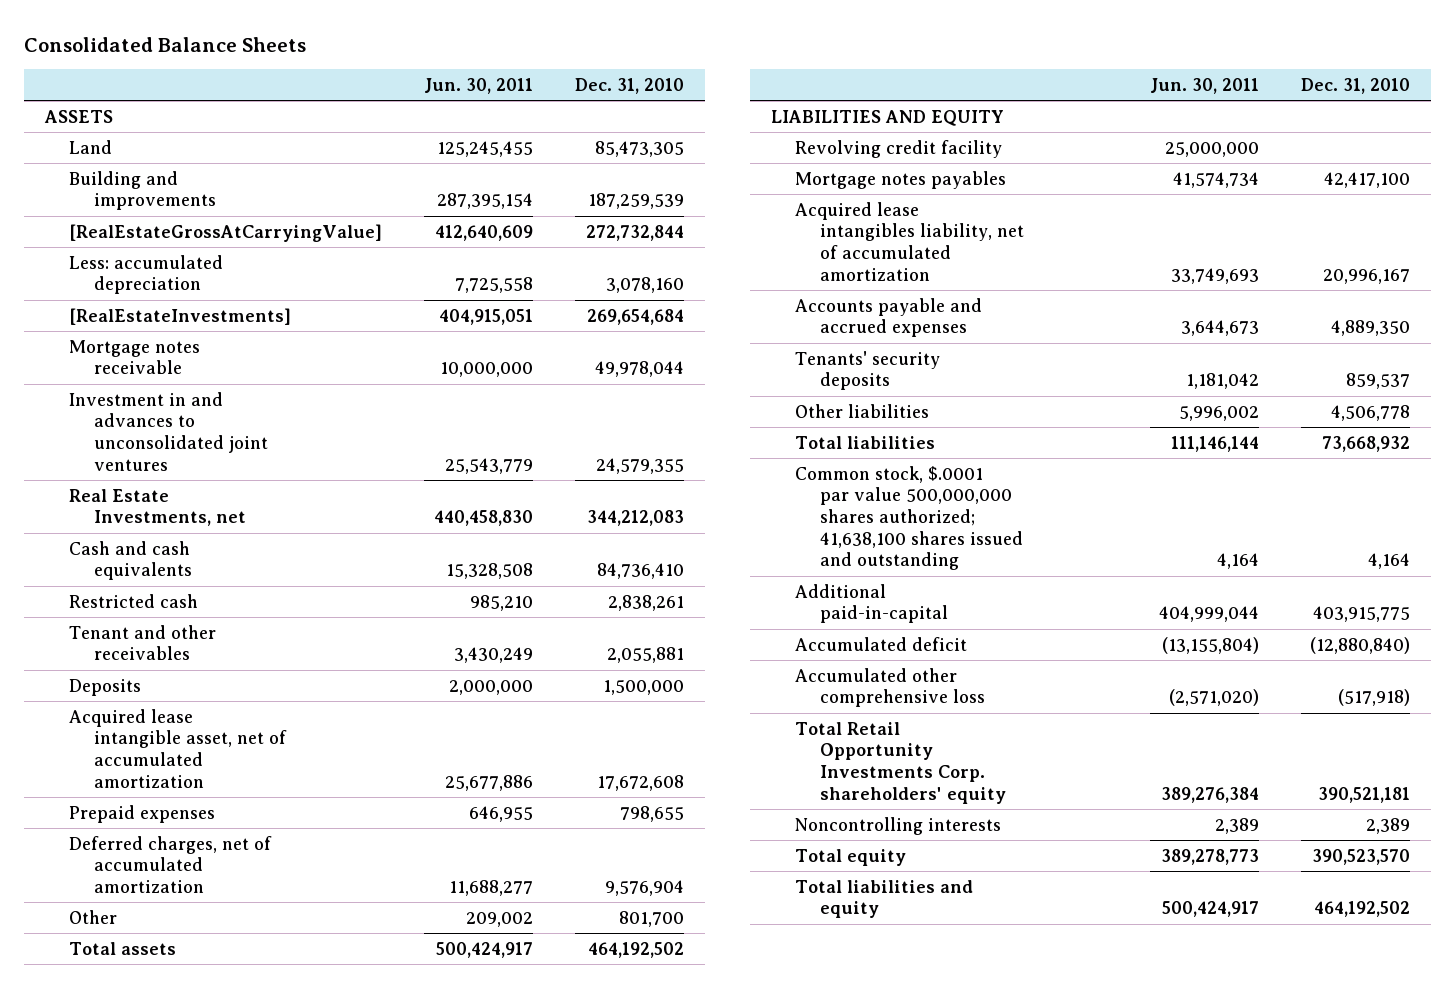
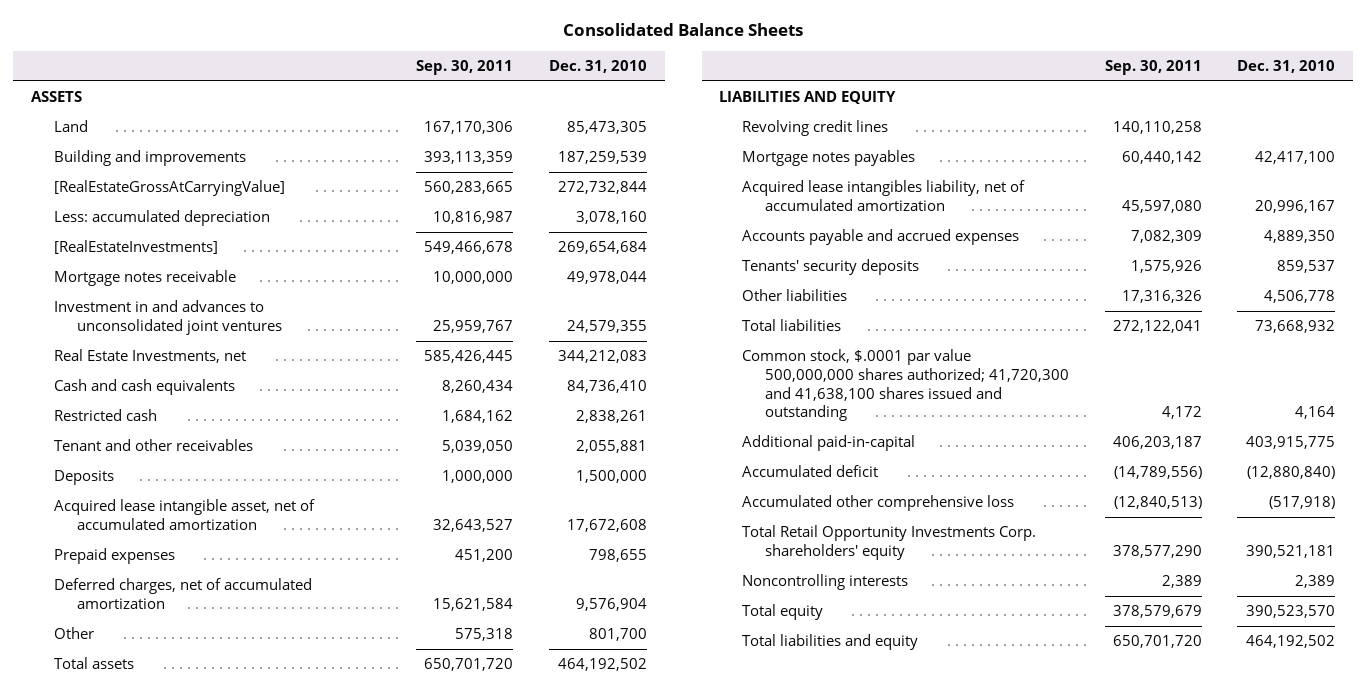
[424,78,534,95] Jun. 30, 2011 -> none
none -> [416,59,514,75] Sep. 30, 2011
[795,139,1003,158] Revolving credit facility -> [742,120,889,137] Revolving credit lines
[795,465,1023,571] Common stock, $.0001 par value 500,000,000 shares authorized; 41,638,100 shares issued and outstanding -> [742,349,1070,422] Common stock, $.0001 par value 500,000,000 shares authorized; 41,720,300 and 41,638,100 shares issued and outstanding

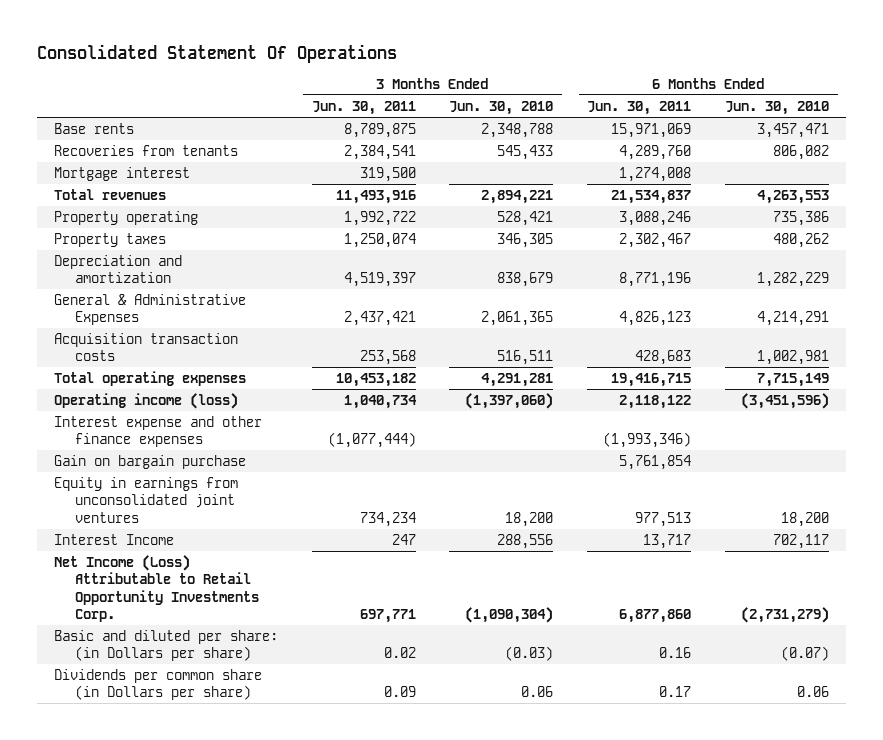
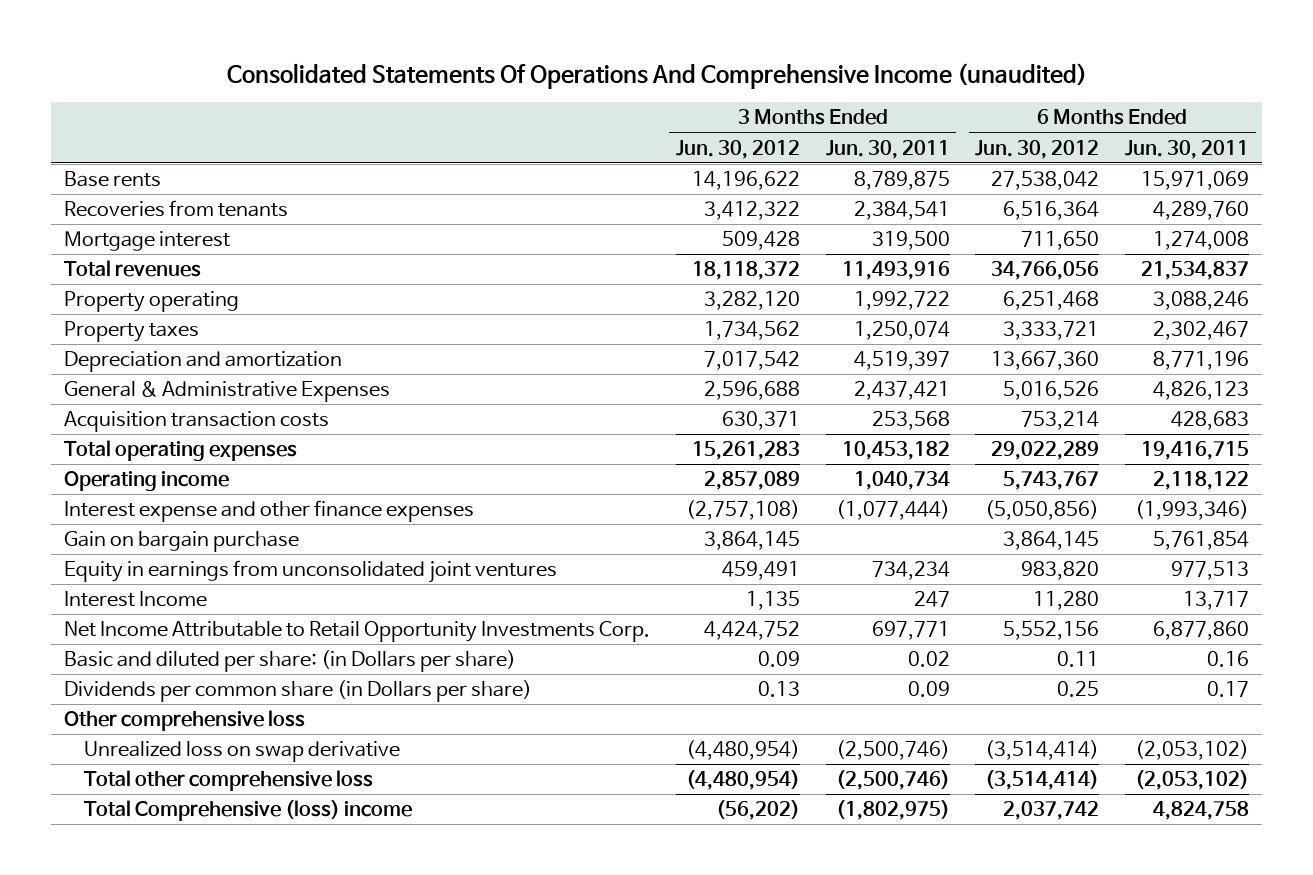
[36,43,397,63] Consolidated Statement Of Operations -> [226,63,1087,90] Consolidated Statements Of Operations And Comprehensive Income (unaudited)
[449,100,554,115] Jun. 30, 2010 -> none
[725,100,830,115] Jun. 30, 2010 -> none
none -> [675,139,800,159] Jun. 30, 2012
none -> [975,139,1100,159] Jun. 30, 2012
[53,392,238,409] Operating income (loss) -> [64,471,230,492] Operating income
[53,554,260,623] Net Income (Loss) Attributable to Retail Opportunity Investments Corp. -> [64,621,651,643] Net Income Attributable to Retail Opportunity Investments Corp.
none -> [64,710,306,732] Other comprehensive loss
none -> [83,741,400,763] Unrealized loss on swap derivative
none -> [83,770,373,792] Total other comprehensive loss
none -> [83,800,412,822] Total Comprehensive (loss) income

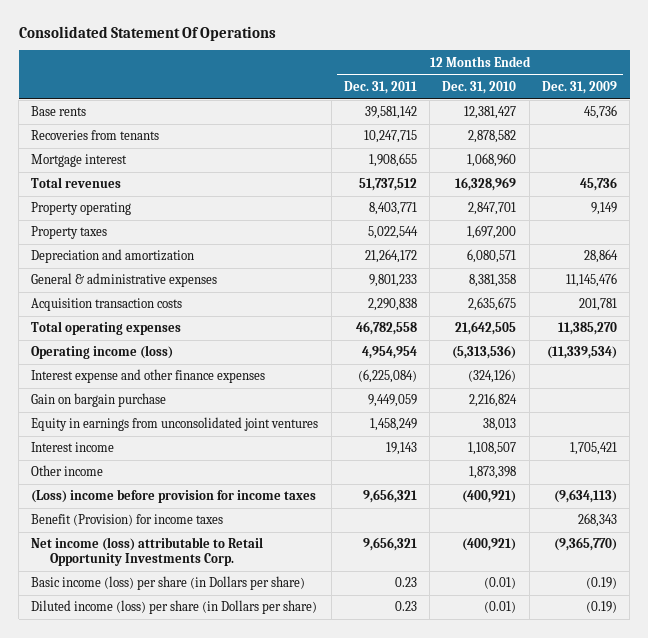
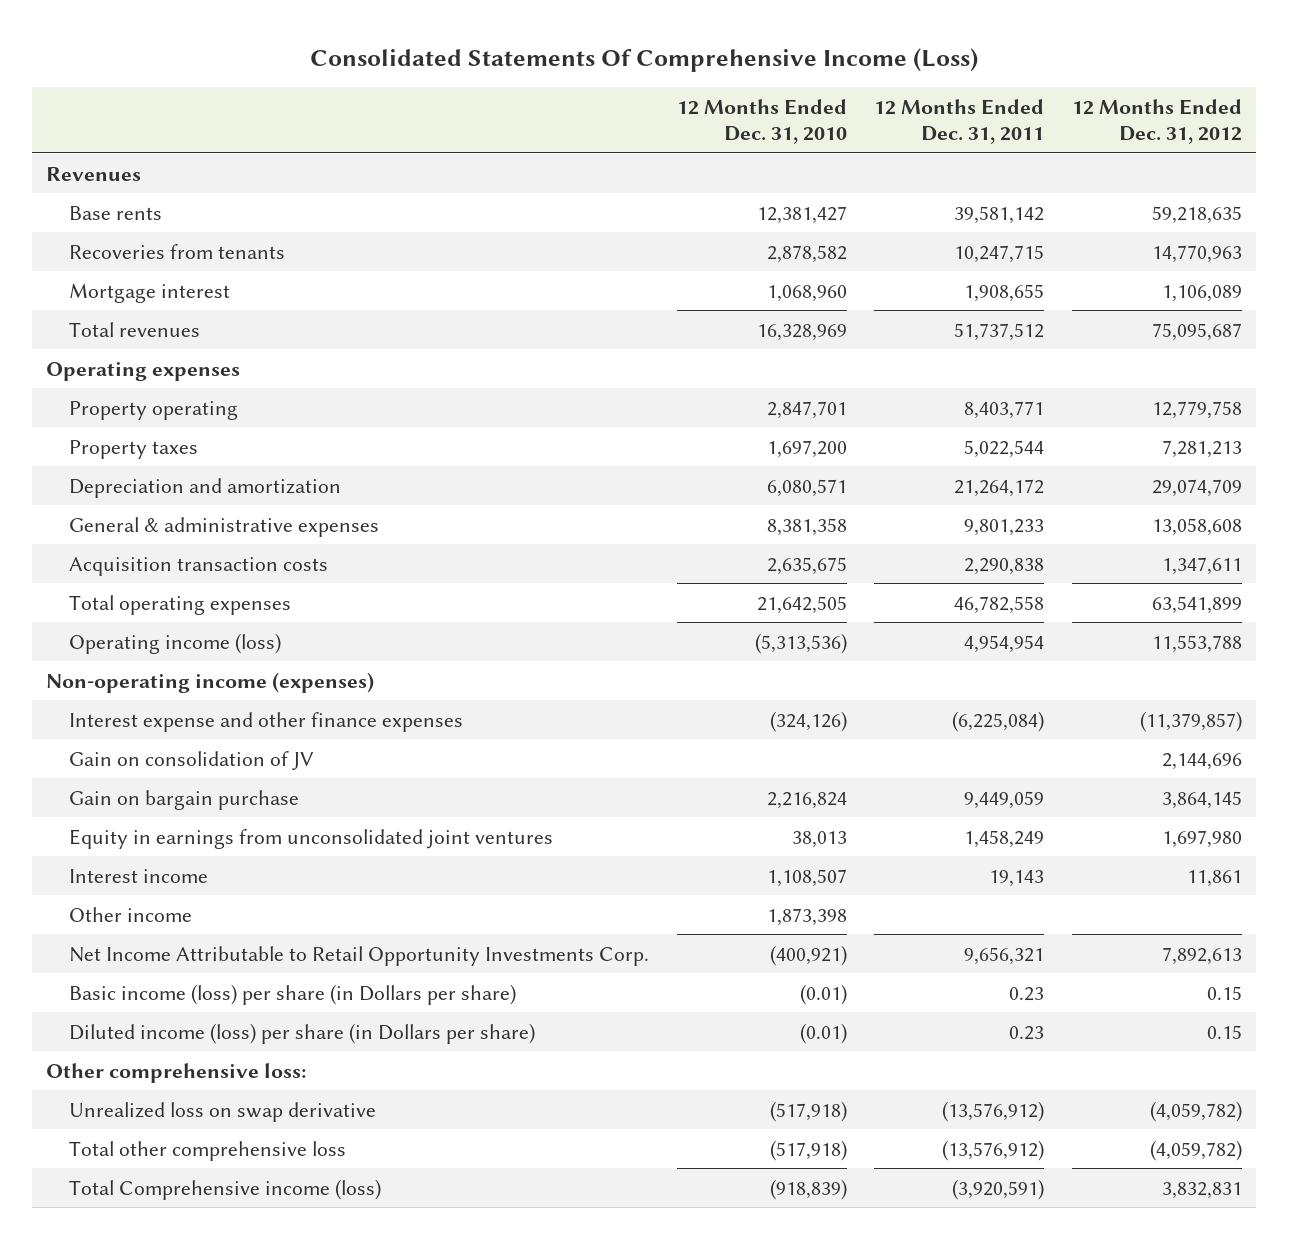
[18,25,276,41] Consolidated Statement Of Operations -> [310,47,979,72] Consolidated Statements Of Comprehensive Income (Loss)
[542,80,618,94] Dec. 31, 2009 -> none
none -> [1072,98,1243,145] 12 Months Ended Dec. 31, 2012
none -> [46,166,142,181] Revenues
none -> [46,361,241,381] Operating expenses
none -> [46,671,375,693] Non-operating income (expenses)
none -> [68,750,314,770] Gain on consolidation of JV
[31,489,317,504] (Loss) income before provision for income taxes -> none
[31,514,224,527] Benefit (Provision) for income taxes -> none
[31,537,264,566] Net income (loss) attributable to Retail Opportunity Investments Corp. -> [68,945,649,966] Net Income Attributable to Retail Opportunity Investments Corp.
none -> [46,1062,307,1083] Other comprehensive loss:
none -> [68,1101,376,1122] Unrealized loss on swap derivative
none -> [68,1140,346,1161] Total other comprehensive loss
none -> [68,1178,381,1200] Total Comprehensive income (loss)

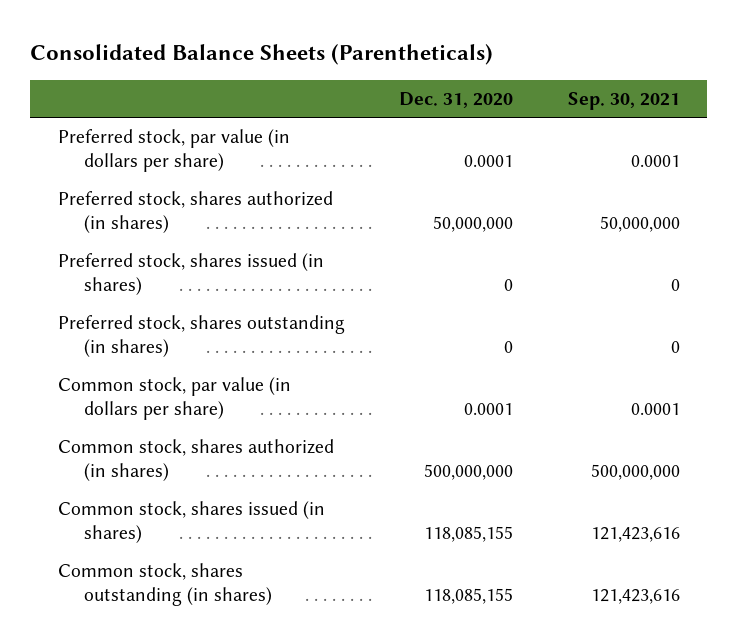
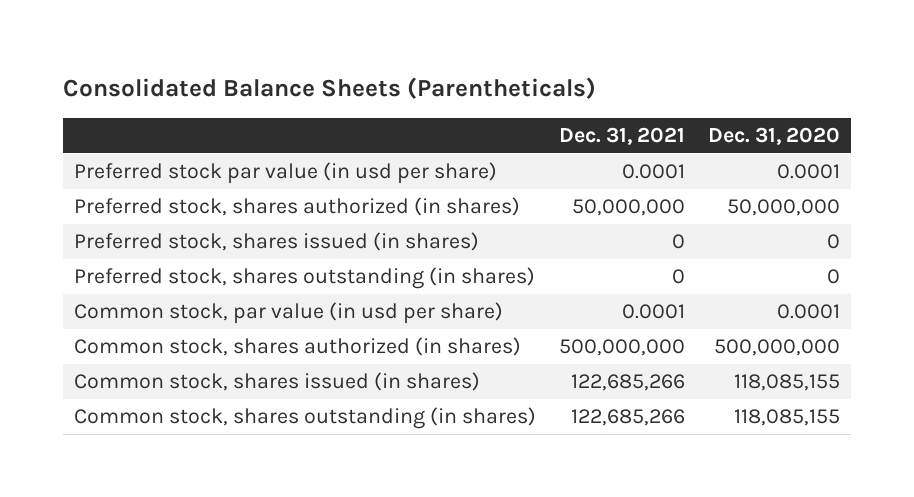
[568,91,681,110] Sep. 30, 2021 -> none
none -> [558,126,685,145] Dec. 31, 2021
[57,129,290,173] Preferred stock, par value (in dollars per share) -> [74,162,498,185] Preferred stock par value (in usd per share)
[57,377,291,421] Common stock, par value (in dollars per share) -> [74,302,504,325] Common stock, par value (in usd per share)

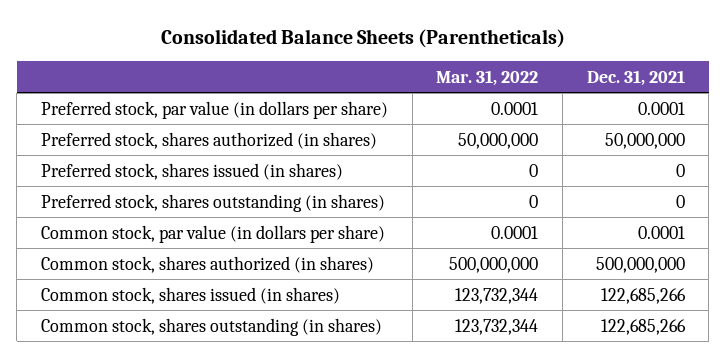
[707,126,840,145] Dec. 31, 2020 -> none
none -> [436,69,539,86] Mar. 31, 2022
[74,162,498,185] Preferred stock par value (in usd per share) -> [41,100,389,119] Preferred stock, par value (in dollars per share)
[74,302,504,325] Common stock, par value (in usd per share) -> [41,224,386,243] Common stock, par value (in dollars per share)

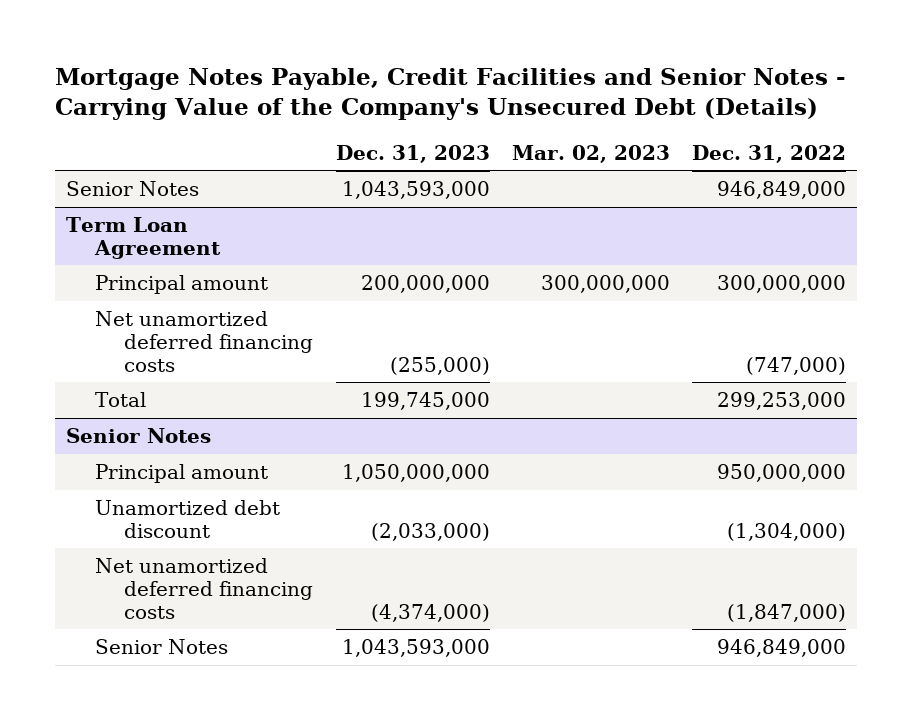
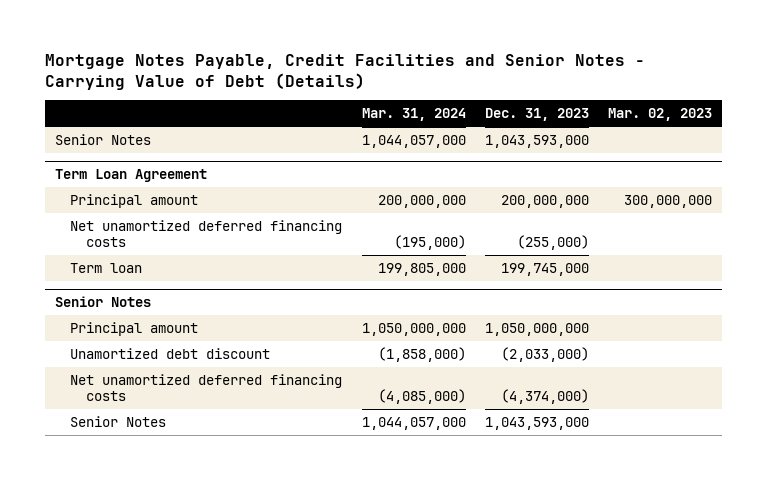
[54,67,846,121] Mortgage Notes Payable, Credit Facilities and Senior Notes - Carrying Value of the Company's Unsecured Debt (Details) -> [45,54,646,91] Mortgage Notes Payable, Credit Facilities and Senior Notes - Carrying Value of Debt (Details)
[692,144,847,163] Dec. 31, 2022 -> none
none -> [361,108,466,122] Mar. 31, 2024
[95,391,147,407] Total -> [70,262,143,273] Term loan

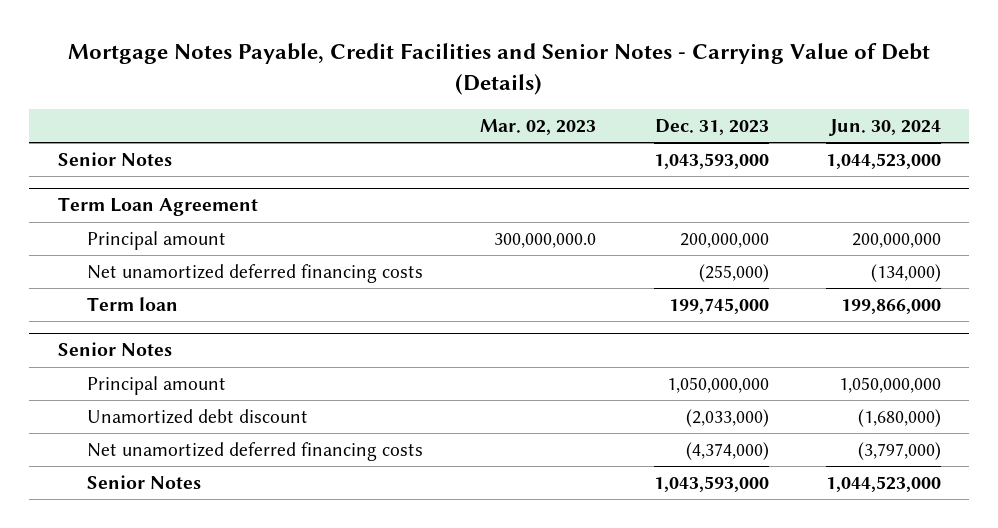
[361,108,466,122] Mar. 31, 2024 -> none
none -> [828,118,941,136] Jun. 30, 2024
[624,194,713,208] 300,000,000 -> [494,233,597,249] 300,000,000.0

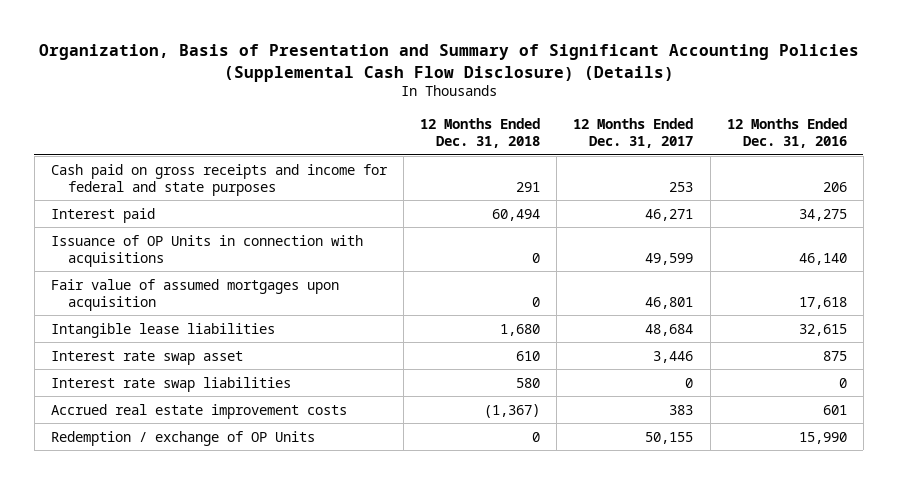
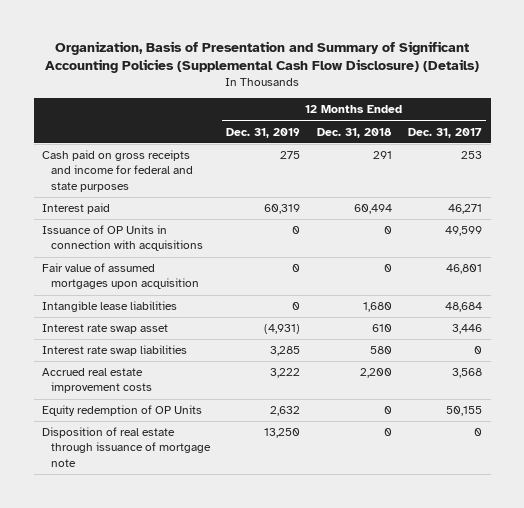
[726,117,847,149] 12 Months Ended Dec. 31, 2016 -> none
none -> [226,127,301,138] Dec. 31, 2019
[484,403,541,418] (1,367) -> [359,368,392,379] 2,200
[669,404,694,415] 383 -> [452,368,483,379] 3,568
[50,430,315,446] Redemption / exchange of OP Units -> [41,405,202,417] Equity redemption of OP Units
none -> [41,427,211,467] Disposition of real estate through issuance of mortgage note

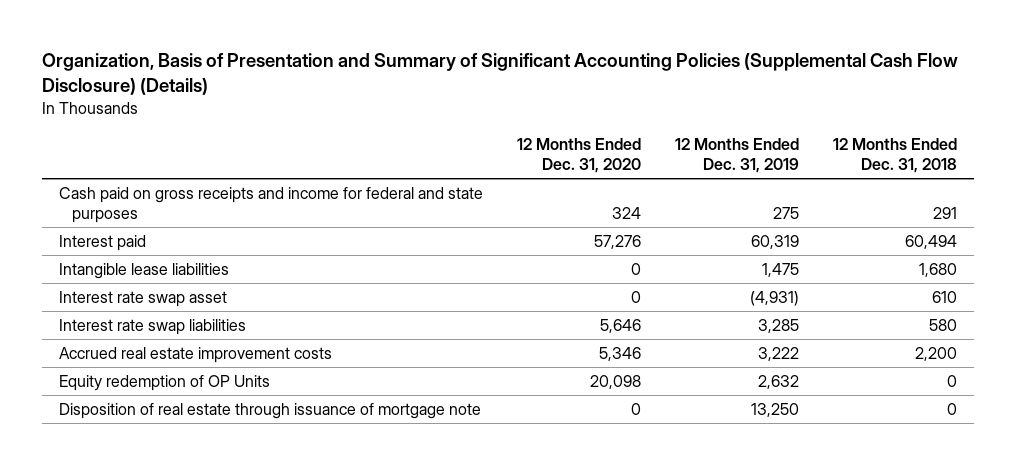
[408,127,483,138] Dec. 31, 2017 -> none
none -> [517,137,642,174] 12 Months Ended Dec. 31, 2020
[41,225,203,252] Issuance of OP Units in connection with acquisitions -> none
[41,263,199,290] Fair value of assumed mortgages upon acquisition -> none
[292,302,301,311] 0 -> [762,262,800,277] 1,475

